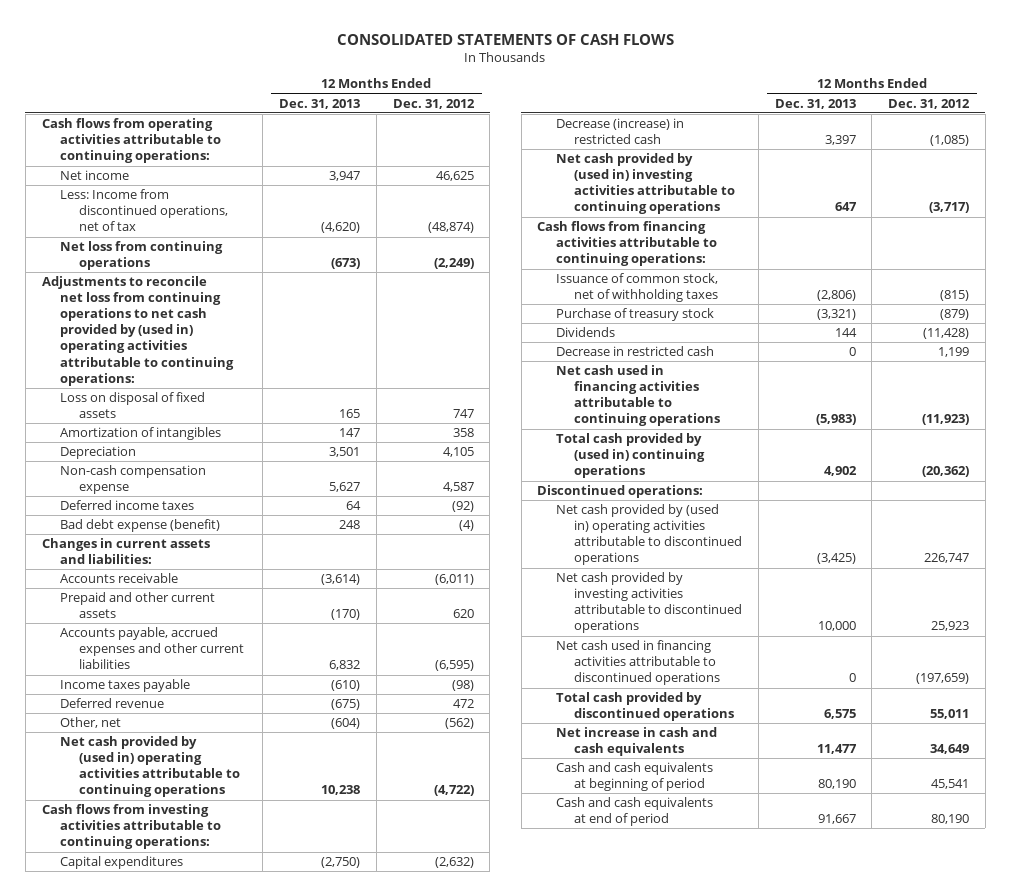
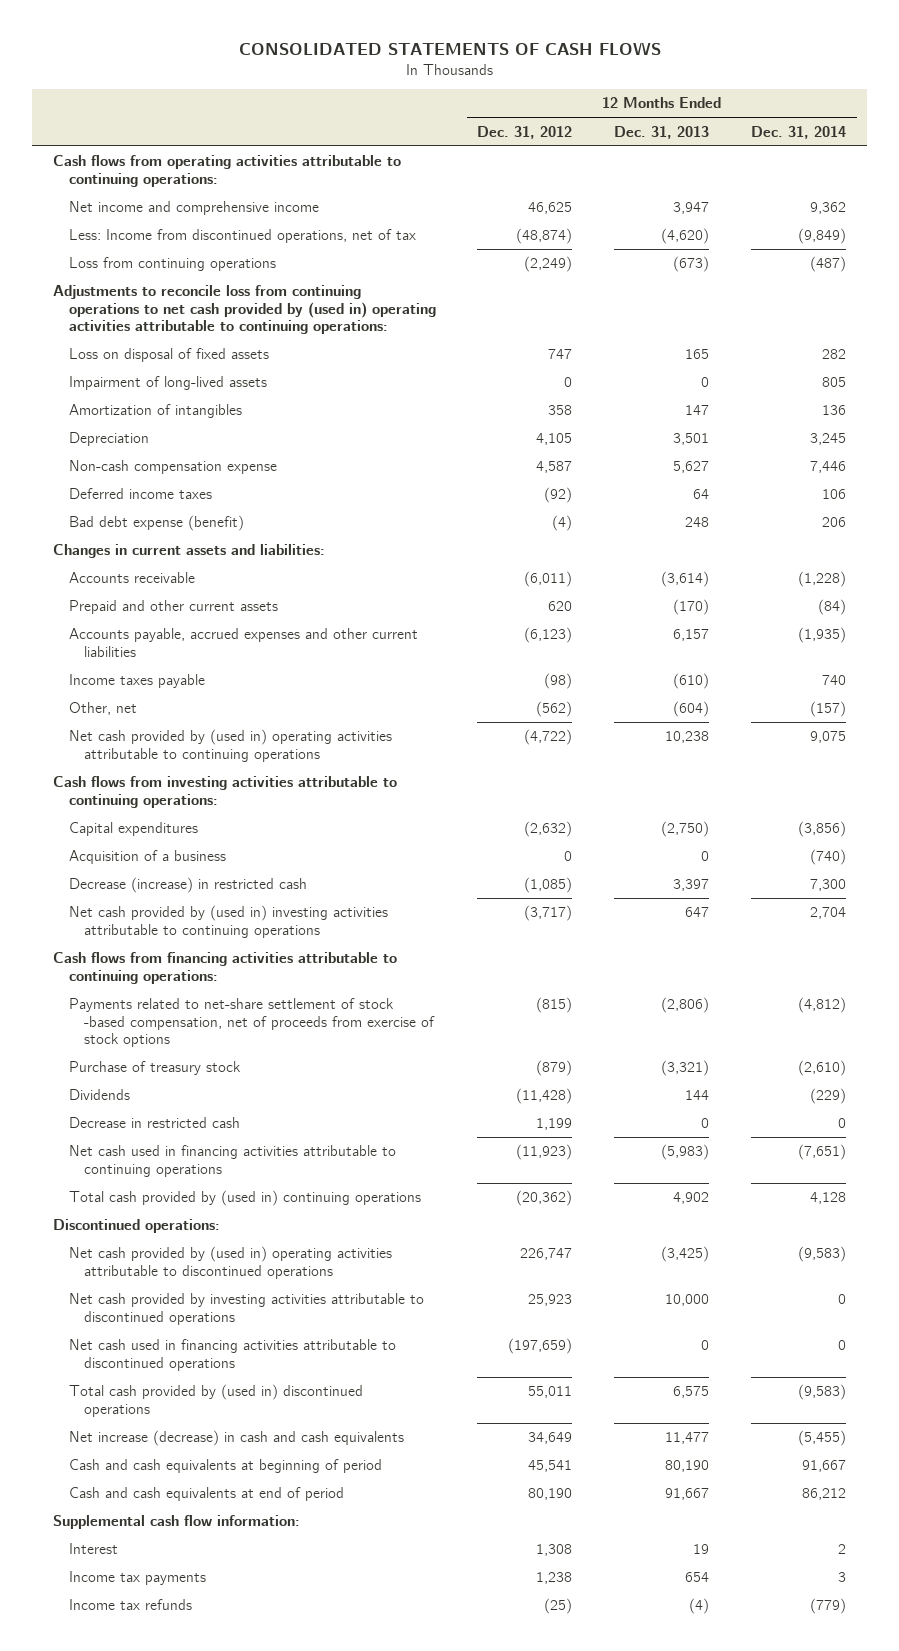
none -> [751,125,847,139] Dec. 31, 2014
[60,170,130,181] Net income -> [68,201,319,216] Net income and comprehensive income
[60,241,224,271] Net loss from continuing operations -> [68,257,276,272] Loss from continuing operations
[41,276,235,386] Adjustments to reconcile net loss from continuing operations to net cash provided by (used in) operating activities attributable to continuing operations: -> [53,285,436,334] Adjustments to reconcile loss from continuing operations to net cash provided by (used in) operating activities attributable to continuing operations:
none -> [68,376,267,391] Impairment of long-lived assets
[329,660,361,671] 6,832 -> [673,629,710,642] 6,157
[434,660,474,672] (6,595) -> [524,627,573,644] (6,123)
[60,698,165,709] Deferred revenue -> none
none -> [68,850,226,865] Acquisition of a business
[555,273,719,303] Issuance of common stock, net of withholding taxes -> [68,998,436,1047] Payments related to net-share settlement of stock -based compensation, net of proceeds from exercise of stock options
[555,692,735,722] Total cash provided by discontinued operations -> [68,1384,363,1417] Total cash provided by (used in) discontinued operations
[555,727,717,757] Net increase in cash and cash equivalents -> [68,1430,404,1447] Net increase (decrease) in cash and cash equivalents
none -> [53,1515,301,1530] Supplemental cash flow information:
none -> [68,1543,118,1555] Interest
none -> [68,1571,206,1586] Income tax payments
none -> [68,1599,192,1611] Income tax refunds

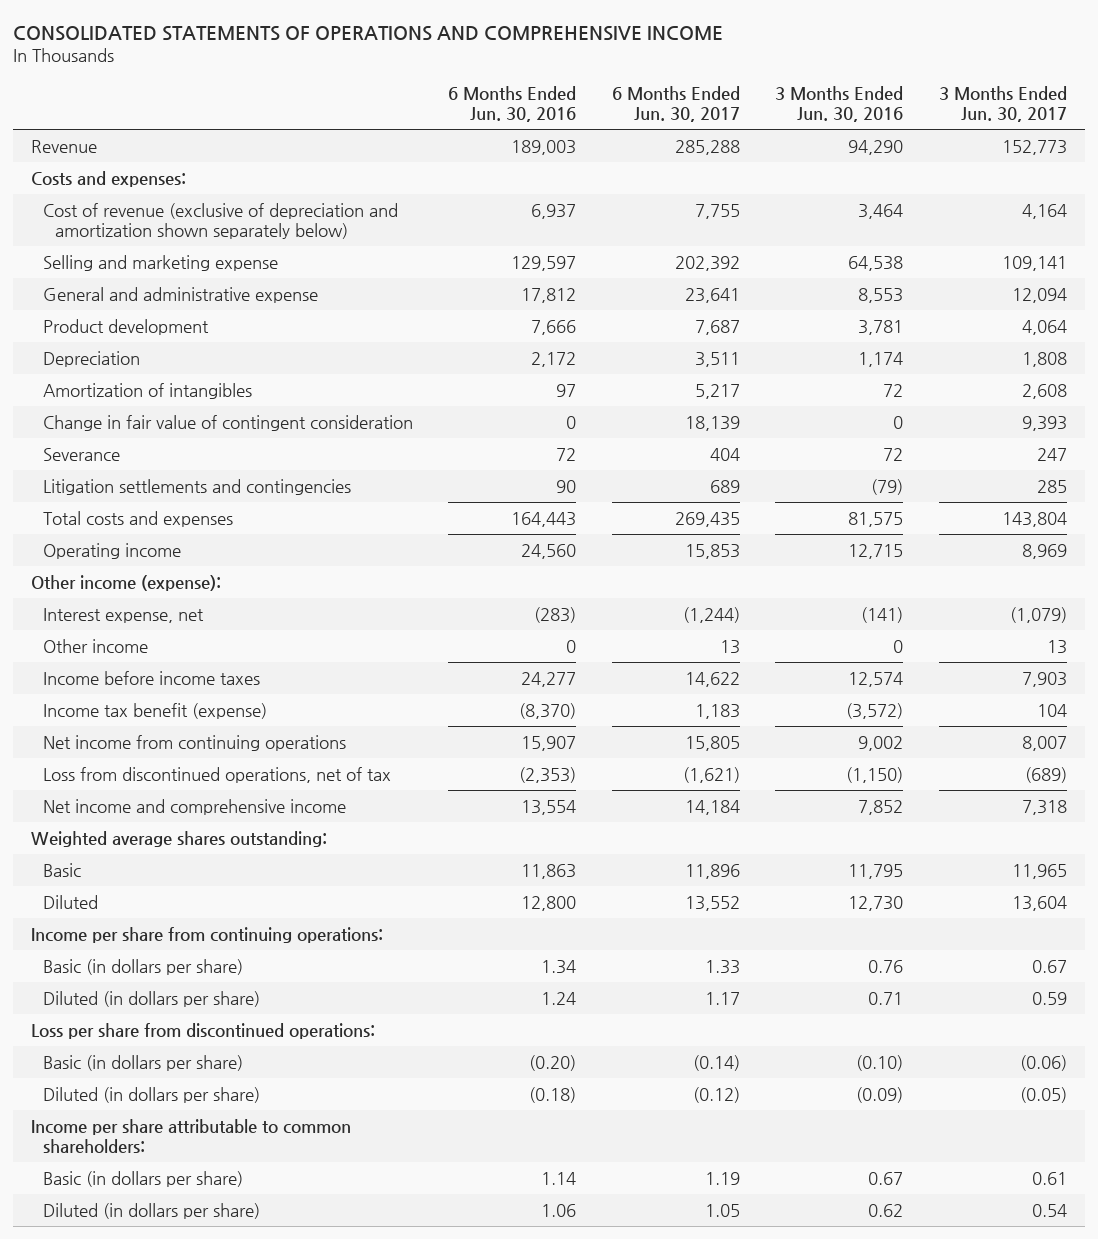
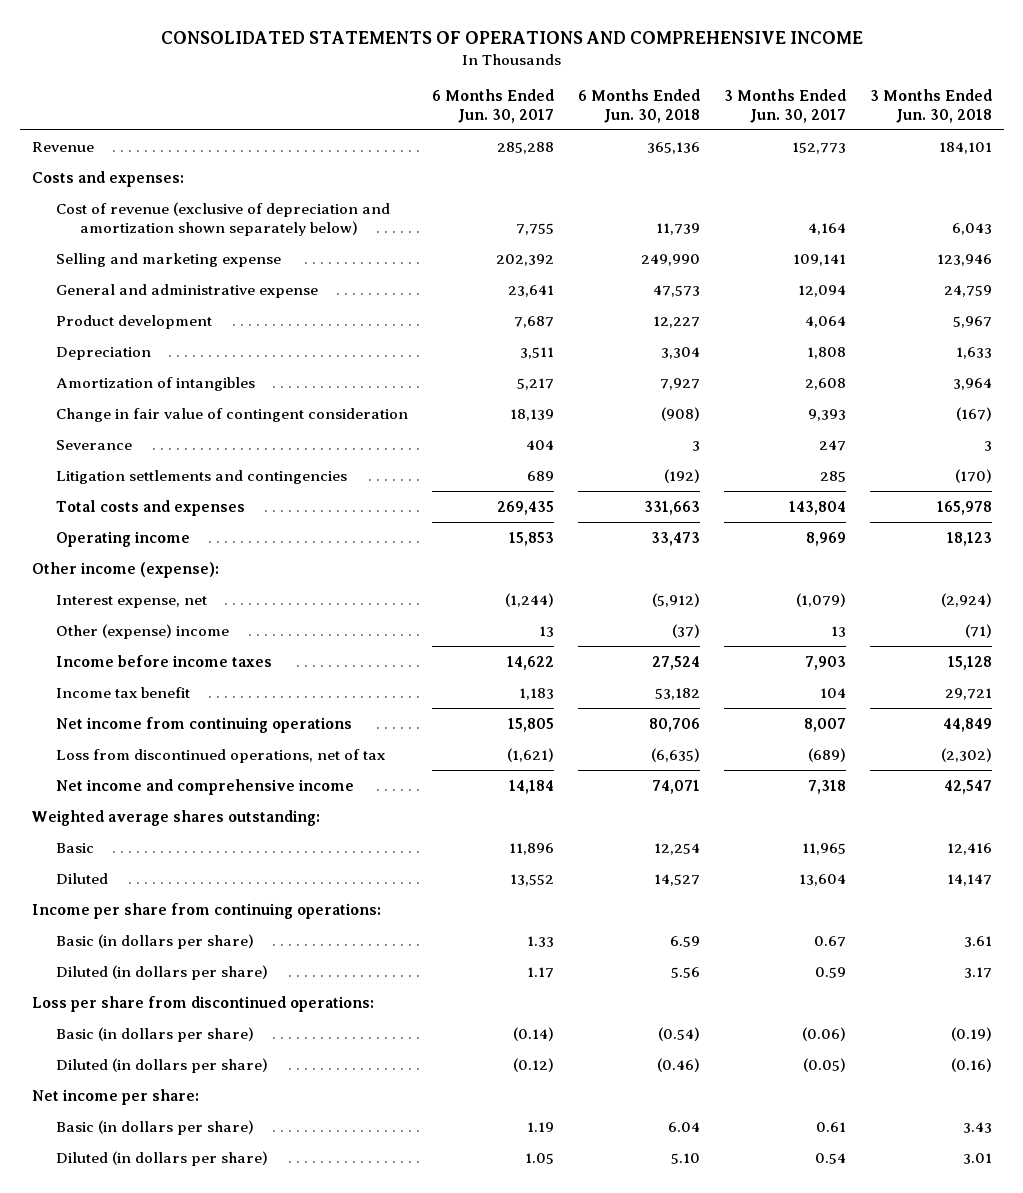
[448,85,577,123] 6 Months Ended Jun. 30, 2016 -> none
[775,85,904,123] 3 Months Ended Jun. 30, 2016 -> none
none -> [577,88,700,123] 6 Months Ended Jun. 30, 2018
none -> [869,88,992,123] 3 Months Ended Jun. 30, 2018
[42,638,148,653] Other income -> [55,623,229,639] Other (expense) income
[42,702,267,719] Income tax benefit (expense) -> [55,686,190,698] Income tax benefit
[31,1118,352,1153] Income per share attributable to common shareholders: -> [31,1088,199,1105] Net income per share:

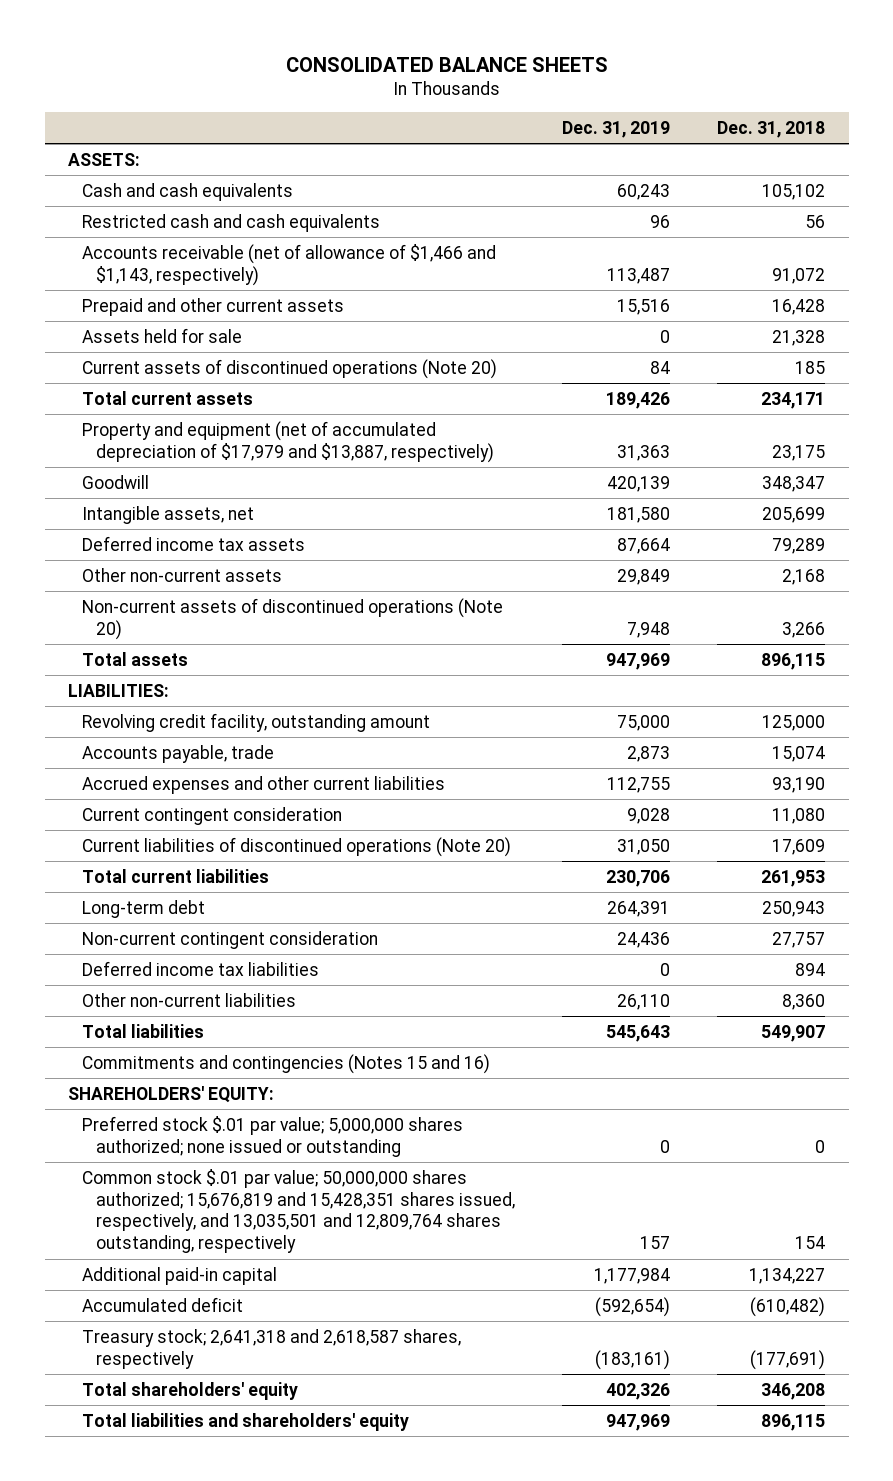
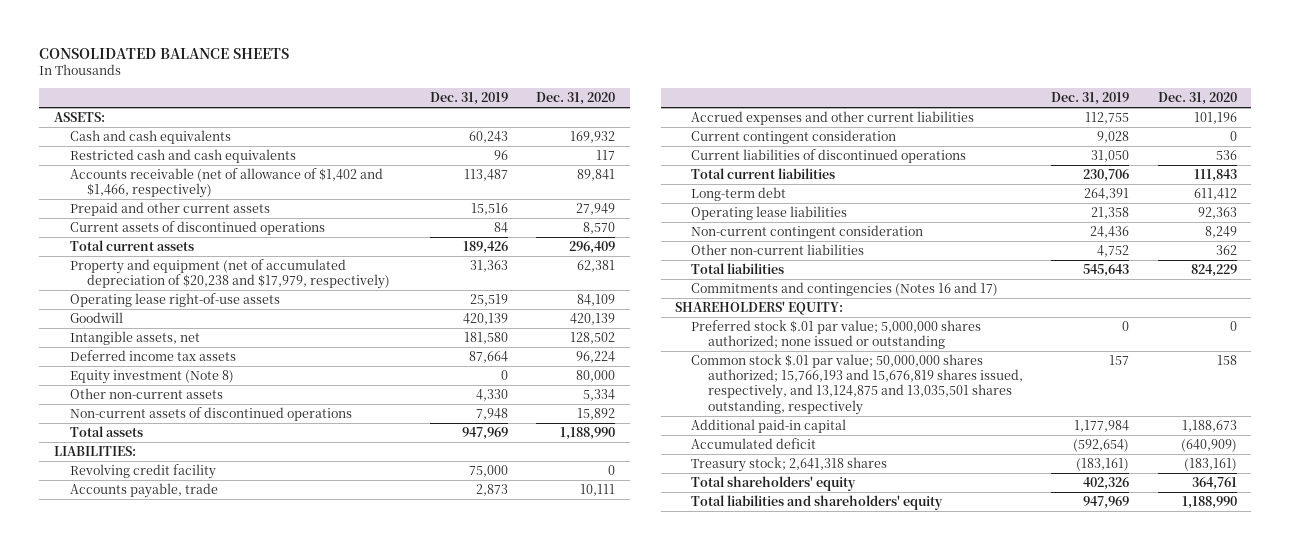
[716,120,825,138] Dec. 31, 2018 -> none
none -> [536,91,616,105] Dec. 31, 2020
[82,243,497,286] Accounts receivable (net of allowance of $1,466 and $1,143, respectively) -> [70,168,384,199] Accounts receivable (net of allowance of $1,402 and $1,466, respectively)
[82,327,243,343] Assets held for sale -> none
[82,358,498,379] Current assets of discontinued operations (Note 20) -> [70,221,326,236] Current assets of discontinued operations
[82,420,494,463] Property and equipment (net of accumulated depreciation of $17,979 and $13,887, respectively) -> [70,259,390,290] Property and equipment (net of accumulated depreciation of $20,238 and $17,979, respectively)
none -> [70,293,281,308] Operating lease right-of-use assets
none -> [70,370,235,385] Equity investment (Note 8)
[616,568,670,585] 29,849 -> [476,389,509,402] 4,330
[82,597,504,640] Non-current assets of discontinued operations (Note 20) -> [70,407,353,422] Non-current assets of discontinued operations
[82,712,431,732] Revolving credit facility, outstanding amount -> [70,464,217,480] Revolving credit facility
[82,836,512,857] Current liabilities of discontinued operations (Note 20) -> [691,149,967,164] Current liabilities of discontinued operations
none -> [691,206,848,221] Operating lease liabilities
[82,960,320,976] Deferred income tax liabilities -> none
[616,993,670,1010] 26,110 -> [1097,245,1130,258] 4,752
[82,1053,491,1074] Commitments and contingencies (Notes 15 and 16) -> [691,282,999,297] Commitments and contingencies (Notes 16 and 17)
[82,1168,515,1254] Common stock $.01 par value; 50,000,000 shares authorized; 15,676,819 and 15,428,351 shares issued, respectively, and 13,035,501 and 12,809,764 shares outstanding, respectively -> [691,354,1024,415] Common stock $.01 par value; 50,000,000 shares authorized; 15,766,193 and 15,676,819 shares issued, respectively, and 13,124,875 and 13,035,501 shares outstanding, respectively
[82,1328,462,1369] Treasury stock; 2,641,318 and 2,618,587 shares, respectively -> [691,457,888,473] Treasury stock; 2,641,318 shares

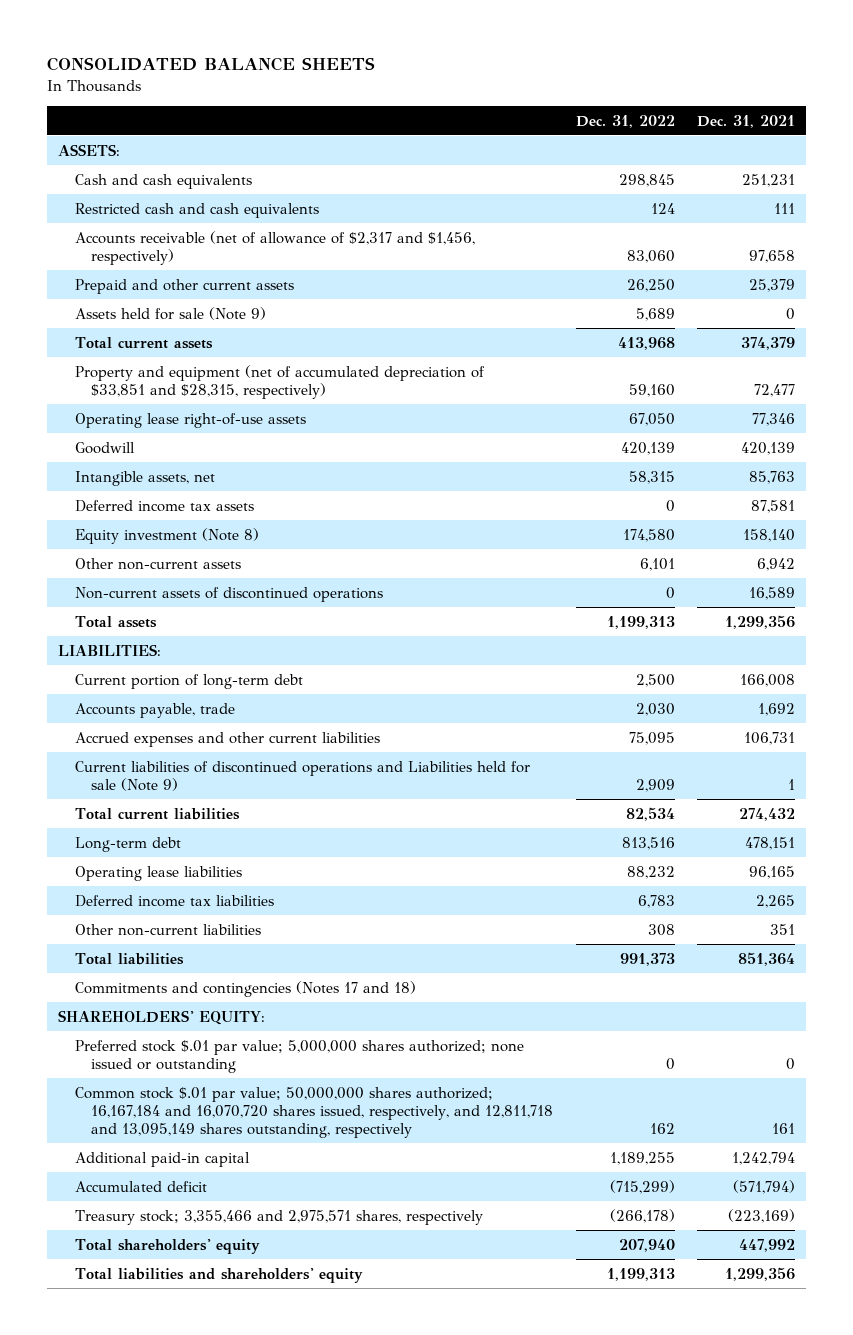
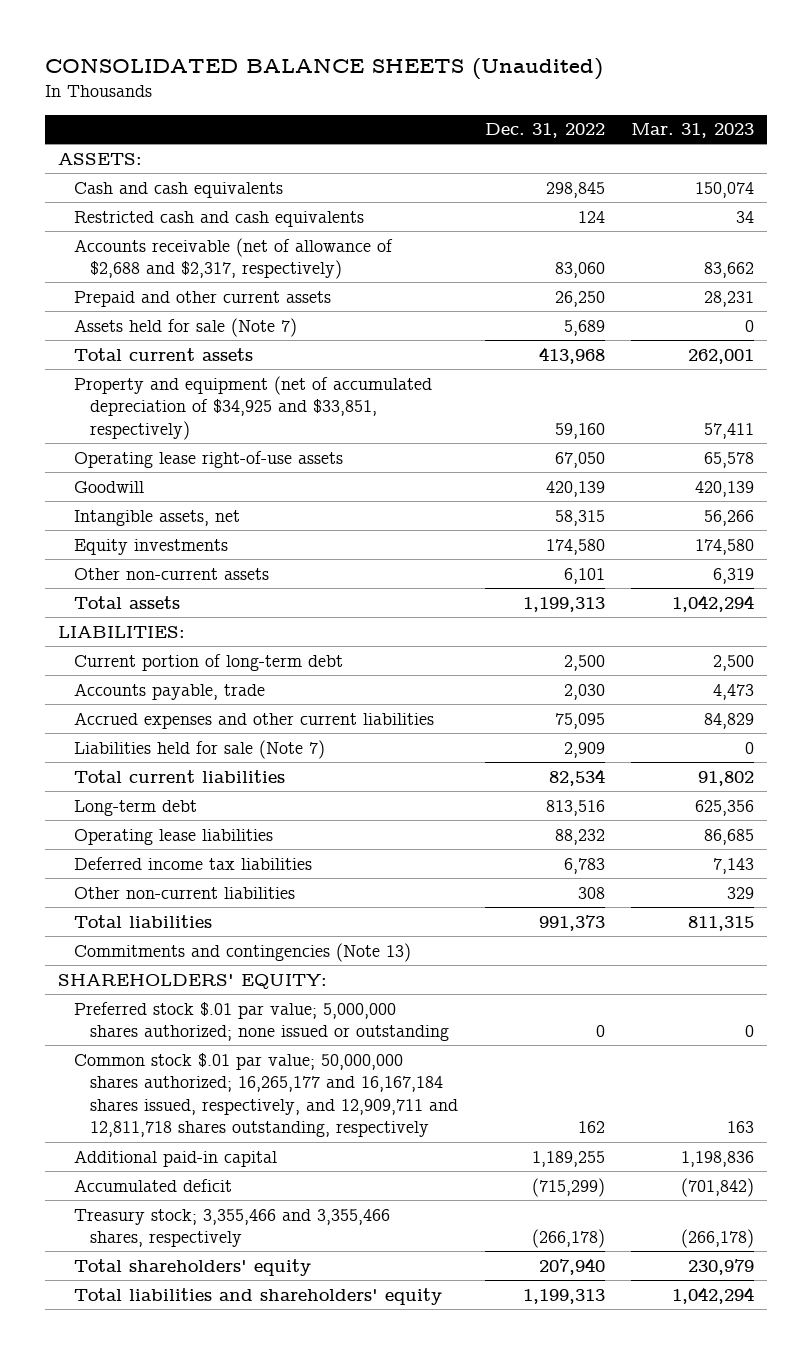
[46,57,375,72] CONSOLIDATED BALANCE SHEETS -> [45,57,604,80] CONSOLIDATED BALANCE SHEETS (Unaudited)
[697,114,796,128] Dec. 31, 2021 -> none
none -> [630,123,754,139] Mar. 31, 2023
[74,230,475,265] Accounts receivable (net of allowance of $2,317 and $1,456, respectively) -> [74,237,394,280] Accounts receivable (net of allowance of $2,688 and $2,317, respectively)
[74,306,266,320] Assets held for sale (Note 9) -> [74,317,298,337] Assets held for sale (Note 7)
[74,364,485,399] Property and equipment (net of accumulated depreciation of $33,851 and $28,315, respectively) -> [74,375,433,440] Property and equipment (net of accumulated depreciation of $34,925 and $33,851, respectively)
[74,499,254,512] Deferred income tax assets -> none
[74,527,259,544] Equity investment (Note 8) -> [74,538,229,555] Equity investments
[74,586,383,602] Non-current assets of discontinued operations -> none
[74,760,530,791] Current liabilities of discontinued operations and Liabilities held for sale (Note 9) -> [74,739,326,759] Liabilities held for sale (Note 7)
[74,980,416,997] Commitments and contingencies (Notes 17 and 18) -> [74,942,412,962] Commitments and contingencies (Note 13)
[74,1086,554,1138] Common stock $.01 par value; 50,000,000 shares authorized; 16,167,184 and 16,070,720 shares issued, respectively, and 12,811,718 and 13,095,149 shares outstanding, respectively -> [74,1052,459,1138] Common stock $.01 par value; 50,000,000 shares authorized; 16,265,177 and 16,167,184 shares issued, respectively, and 12,909,711 and 12,811,718 shares outstanding, respectively
[74,1209,483,1225] Treasury stock; 3,355,466 and 2,975,571 shares, respectively -> [74,1208,391,1248] Treasury stock; 3,355,466 and 3,355,466 shares, respectively

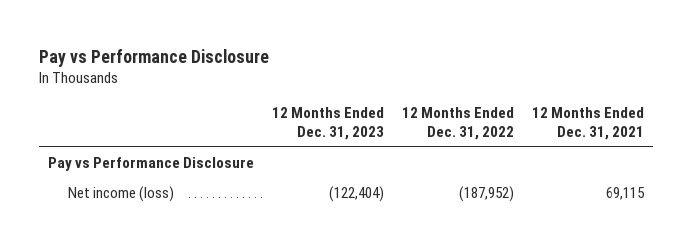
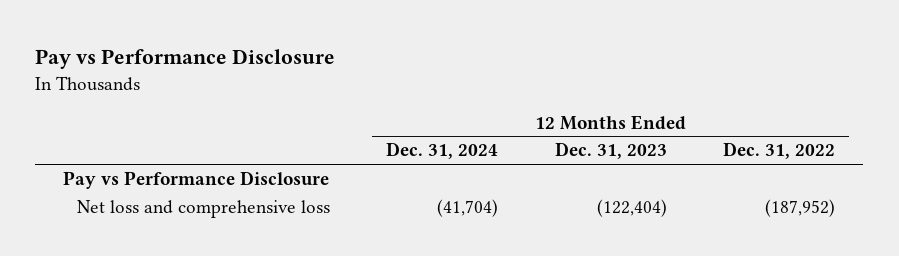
[532,107,645,141] 12 Months Ended Dec. 31, 2021 -> none
none -> [386,142,499,160] Dec. 31, 2024
[68,186,175,203] Net income (loss) -> [76,199,330,218] Net loss and comprehensive loss

